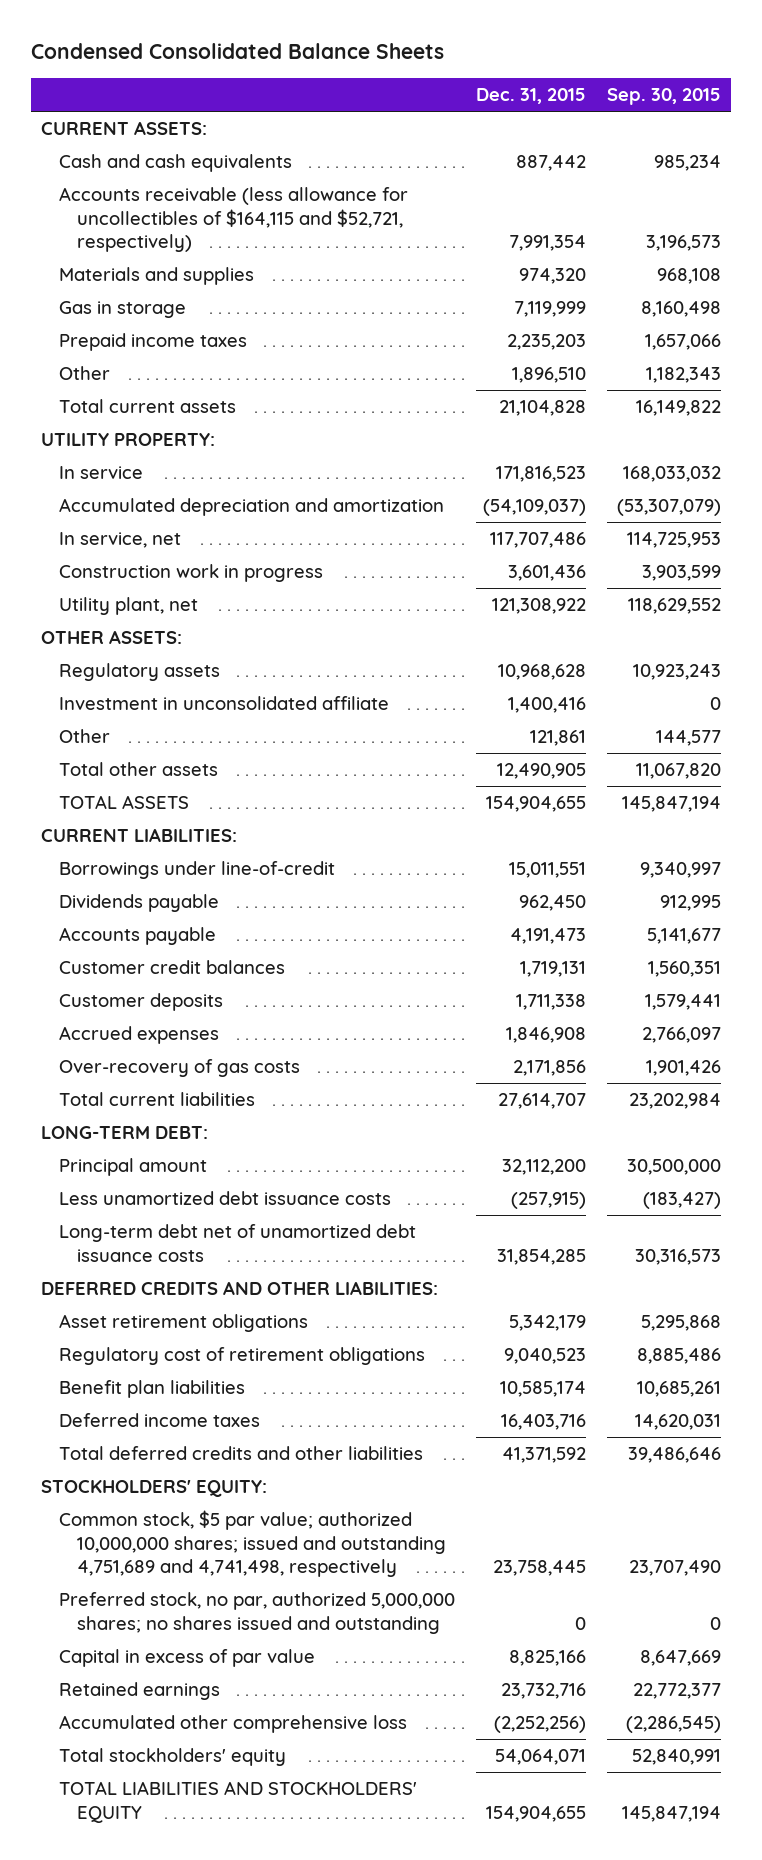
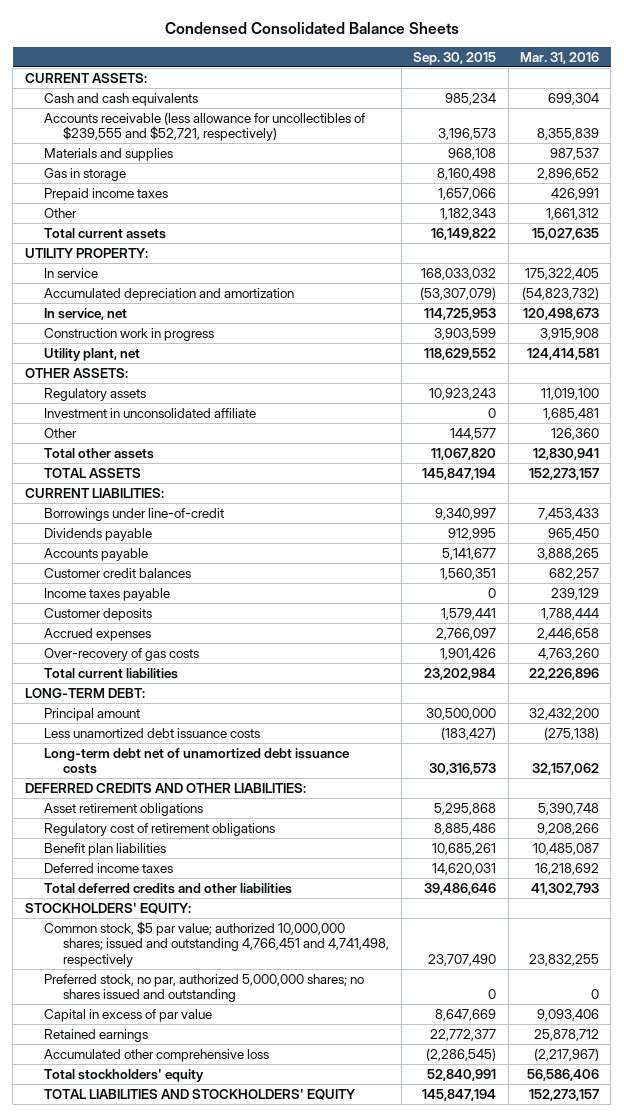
[475,88,586,105] Dec. 31, 2015 -> none
none -> [519,51,599,64] Mar. 31, 2016
[59,187,409,252] Accounts receivable (less allowance for uncollectibles of $164,115 and $52,721, respectively) -> [44,111,366,142] Accounts receivable (less allowance for uncollectibles of $239,555 and $52,721, respectively)
none -> [44,587,171,601] Income taxes payable
[59,1510,447,1577] Common stock, $5 par value; authorized 10,000,000 shares; issued and outstanding 4,751,689 and 4,741,498, respectively -> [44,920,390,968] Common stock, $5 par value; authorized 10,000,000 shares; issued and outstanding 4,766,451 and 4,741,498, respectively

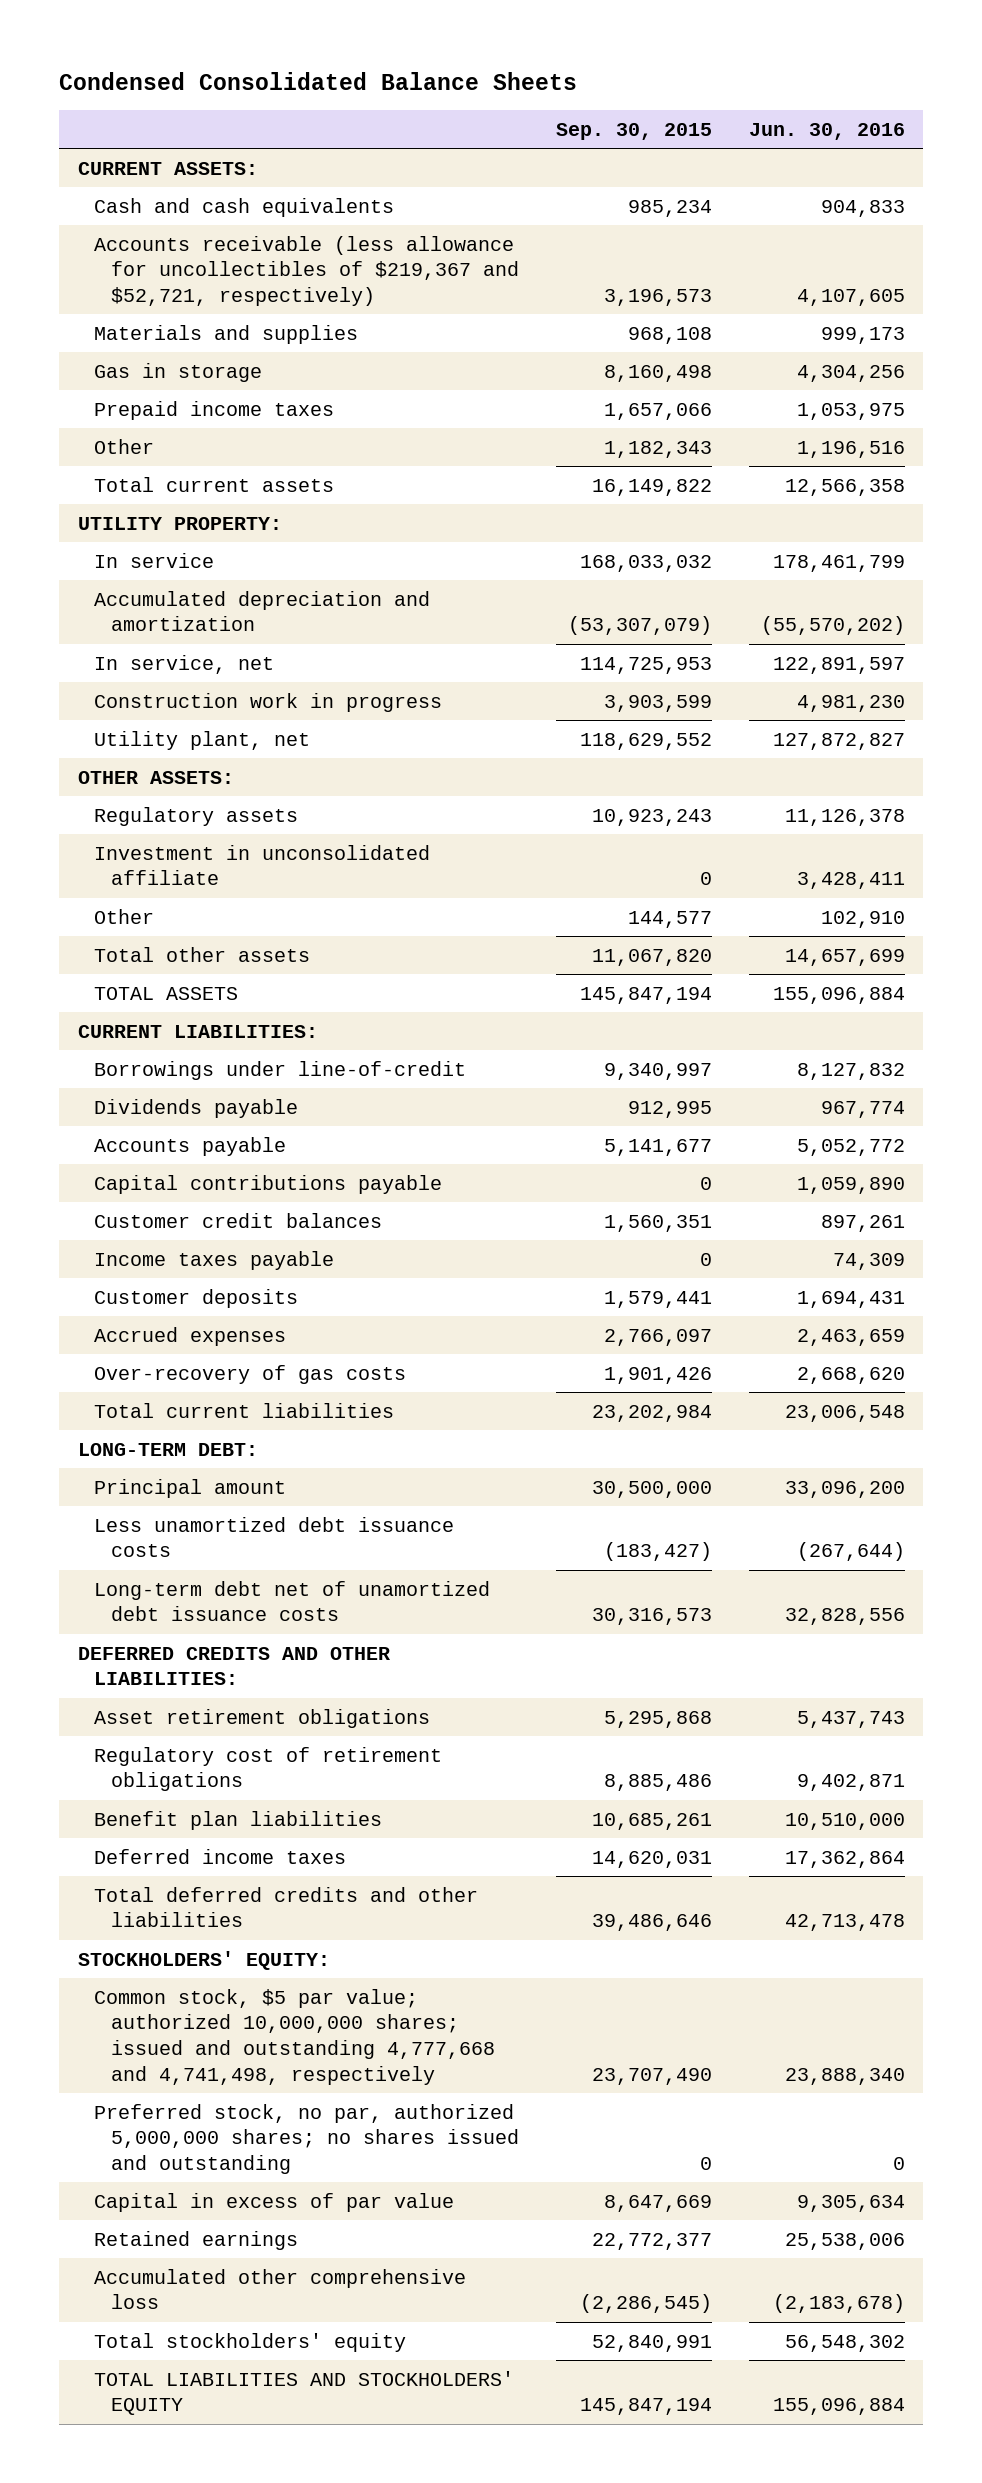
[519,51,599,64] Mar. 31, 2016 -> none
none -> [748,122,905,140] Jun. 30, 2016
[44,111,366,142] Accounts receivable (less allowance for uncollectibles of $239,555 and $52,721, respectively) -> [94,235,519,307] Accounts receivable (less allowance for uncollectibles of $219,367 and $52,721, respectively)
none -> [94,1174,443,1194] Capital contributions payable
[44,920,390,968] Common stock, $5 par value; authorized 10,000,000 shares; issued and outstanding 4,766,451 and 4,741,498, respectively -> [94,1988,495,2086] Common stock, $5 par value; authorized 10,000,000 shares; issued and outstanding 4,777,668 and 4,741,498, respectively

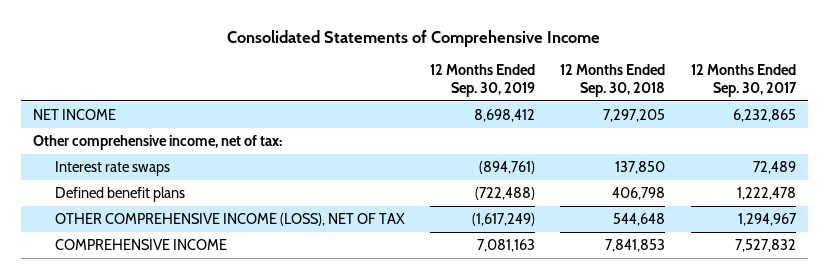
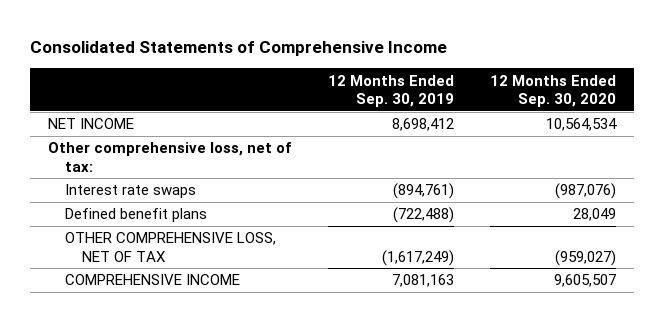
[560,63,666,98] 12 Months Ended Sep. 30, 2018 -> none
[690,63,797,98] 12 Months Ended Sep. 30, 2017 -> none
none -> [489,74,616,108] 12 Months Ended Sep. 30, 2020
[33,134,283,150] Other comprehensive income, net of tax: -> [48,142,292,172] Other comprehensive loss, net of tax:
[54,212,405,226] OTHER COMPREHENSIVE INCOME (LOSS), NET OF TAX -> [65,232,277,262] OTHER COMPREHENSIVE LOSS, NET OF TAX

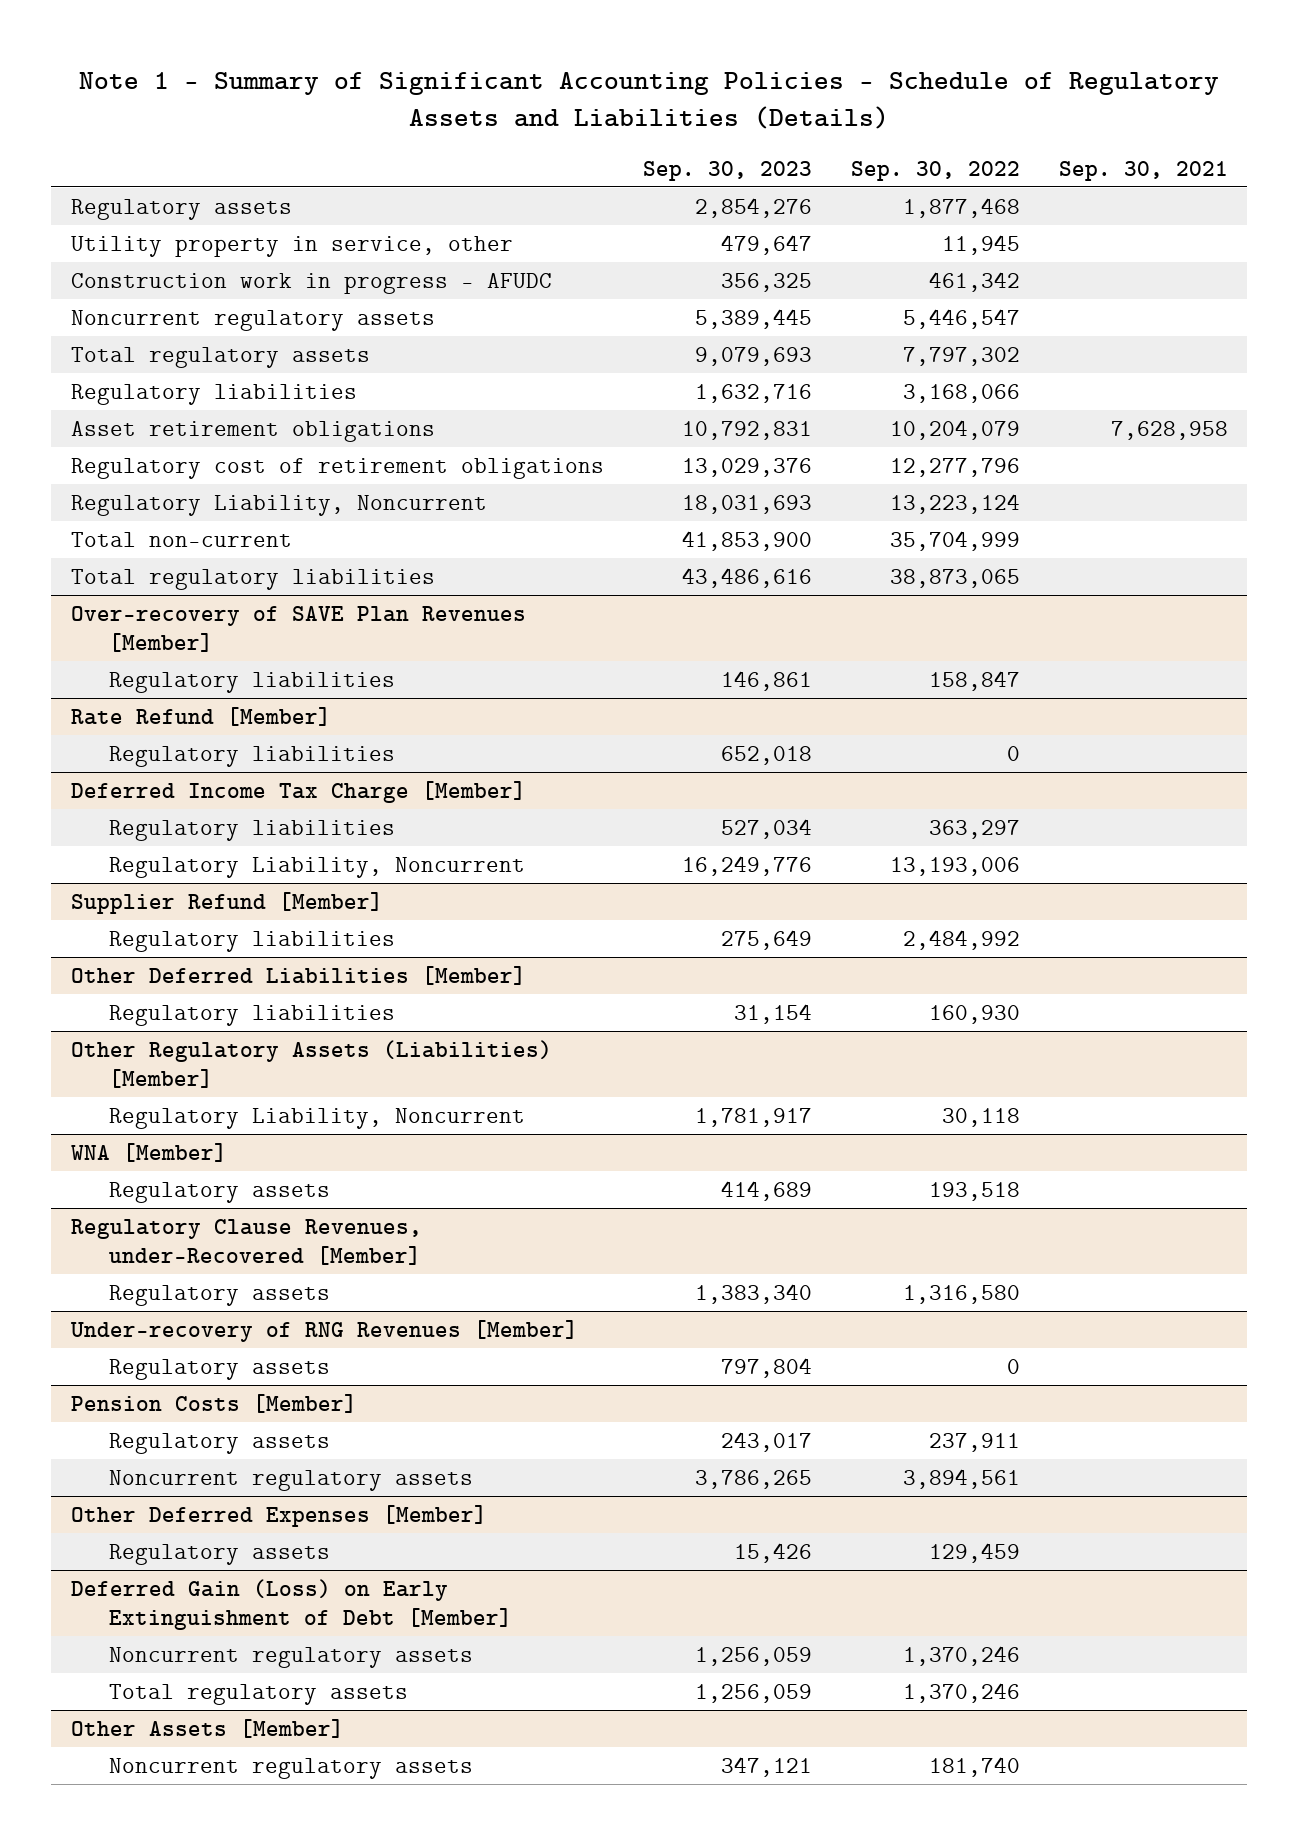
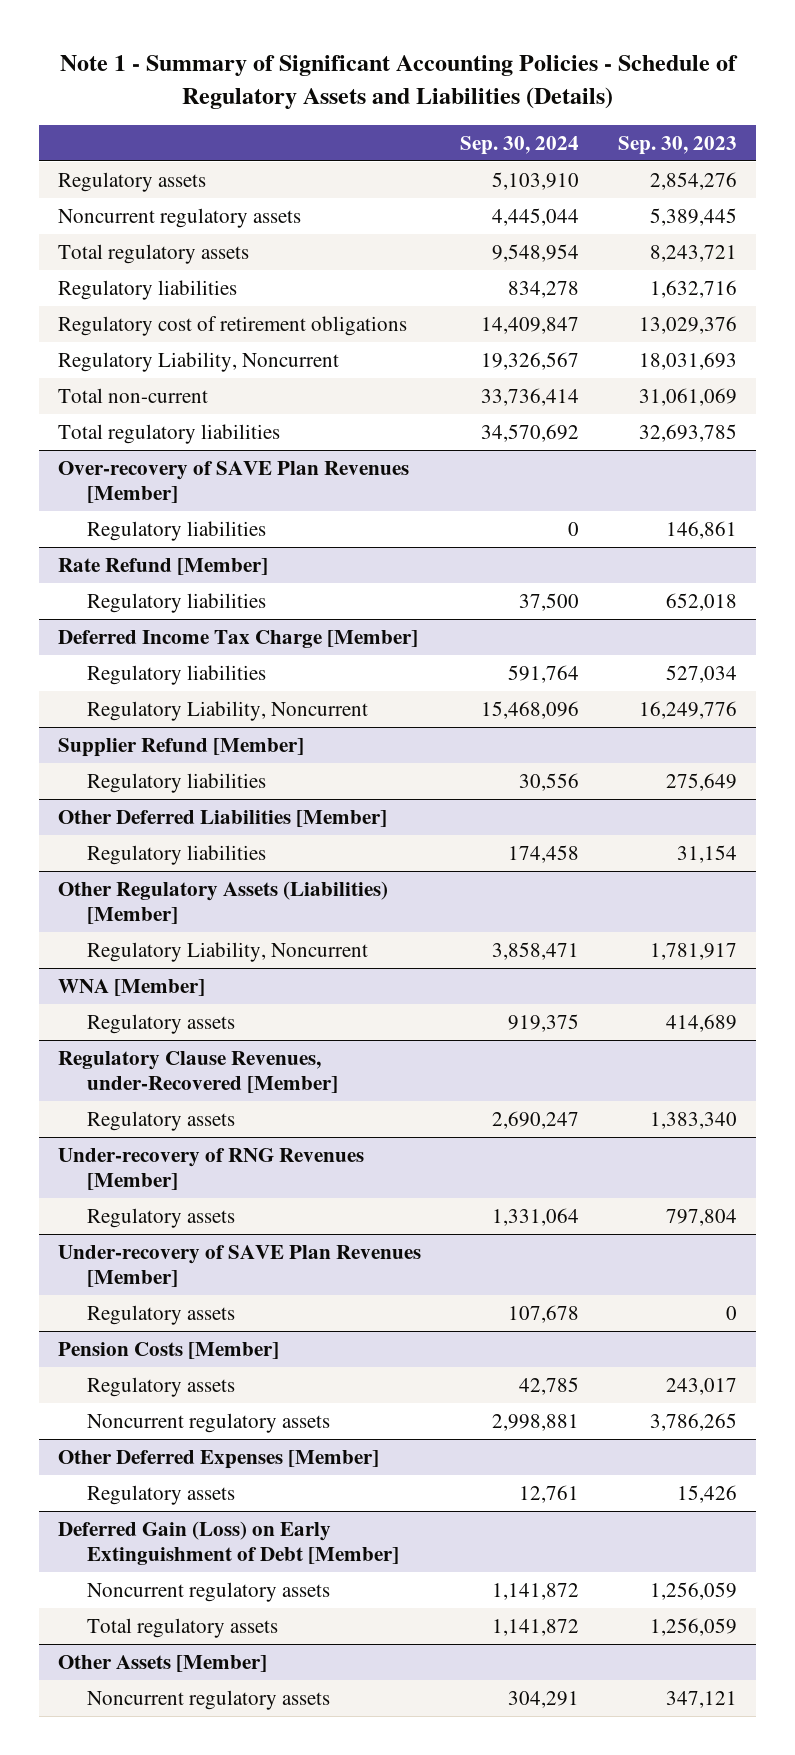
[850,160,1020,181] Sep. 30, 2022 -> none
[1058,160,1228,181] Sep. 30, 2021 -> none
none -> [460,135,580,155] Sep. 30, 2024
[70,235,513,257] Utility property in service, other -> none
[70,272,552,294] Construction work in progress - AFUDC -> none
[694,346,812,366] 9,079,693 -> [649,245,737,263] 8,243,721
[70,420,435,442] Asset retirement obligations -> none
[681,530,812,551] 41,853,900 -> [638,388,737,407] 31,061,069
[681,567,812,588] 43,486,616 -> [638,424,737,443] 32,693,785
none -> [58,1245,422,1288] Under-recovery of SAVE Plan Revenues [Member]
none -> [87,1305,236,1326] Regulatory assets

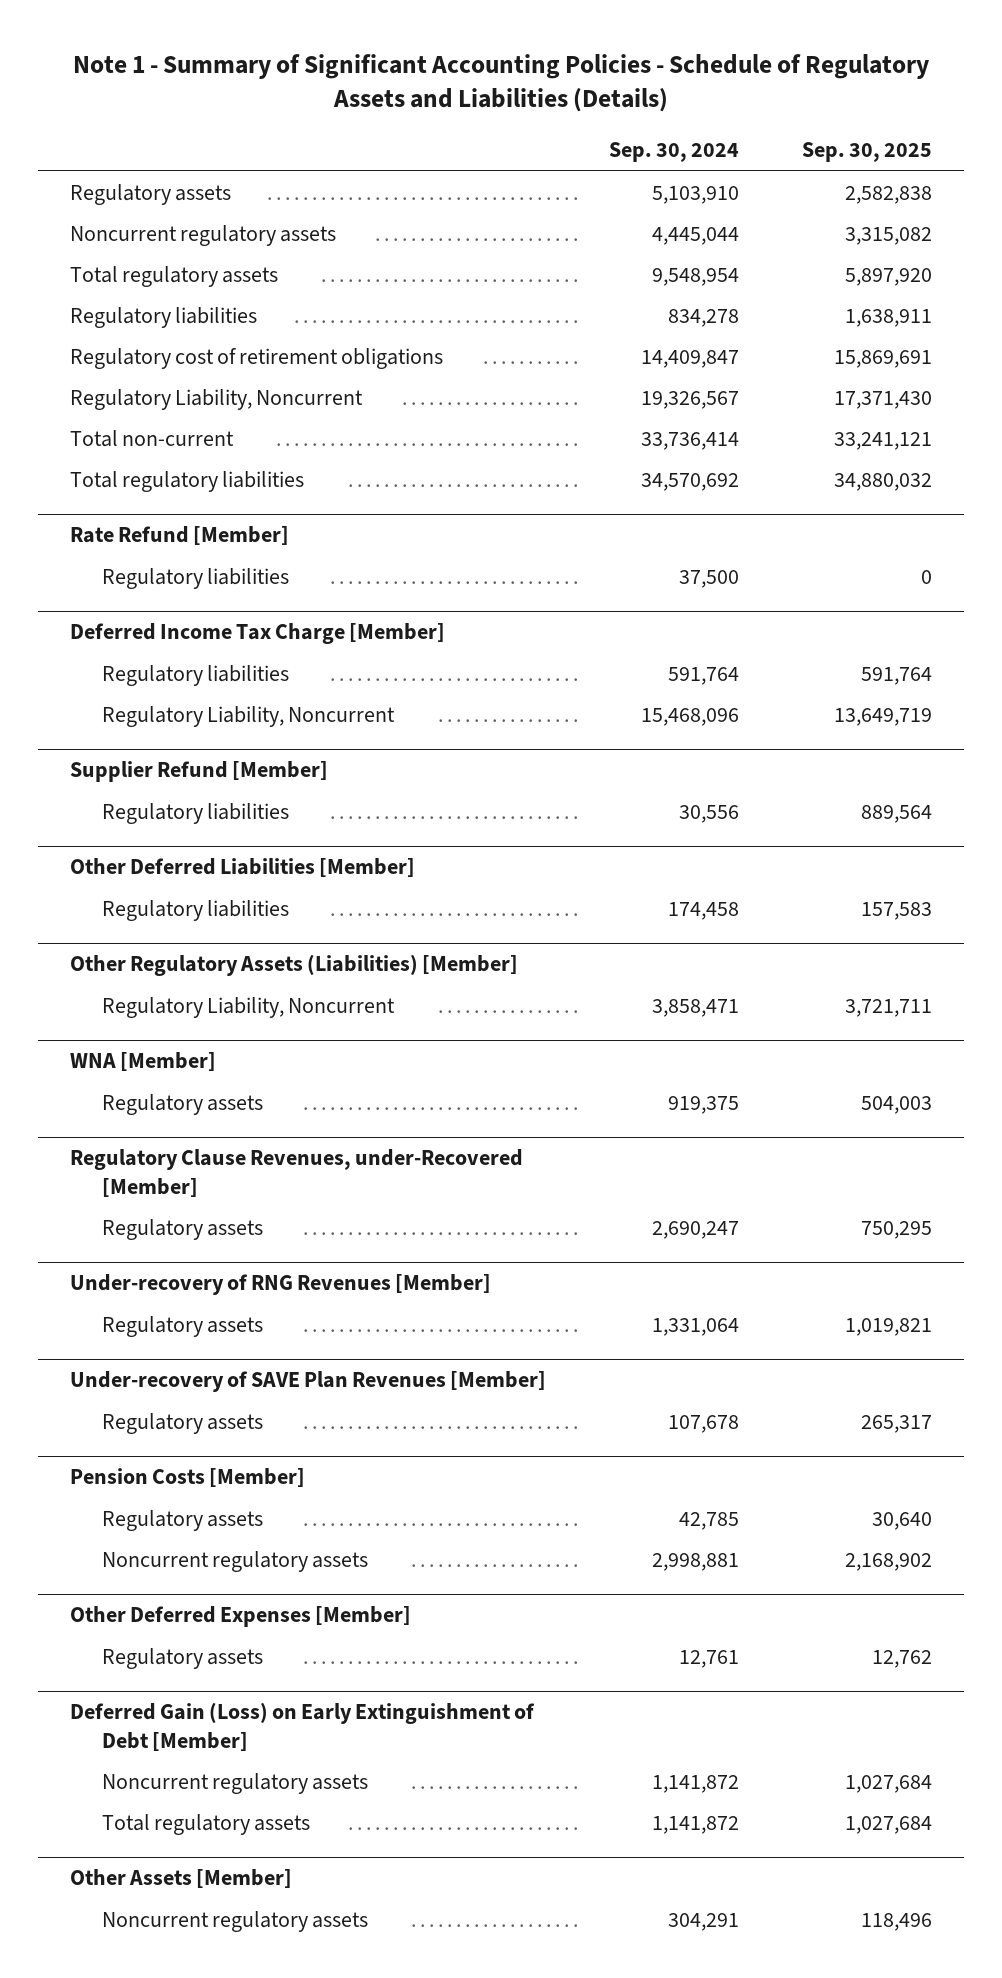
[617,135,737,155] Sep. 30, 2023 -> none
none -> [802,142,933,163] Sep. 30, 2025
[58,461,410,504] Over-recovery of SAVE Plan Revenues [Member] -> none
[87,521,267,542] Regulatory liabilities -> none

